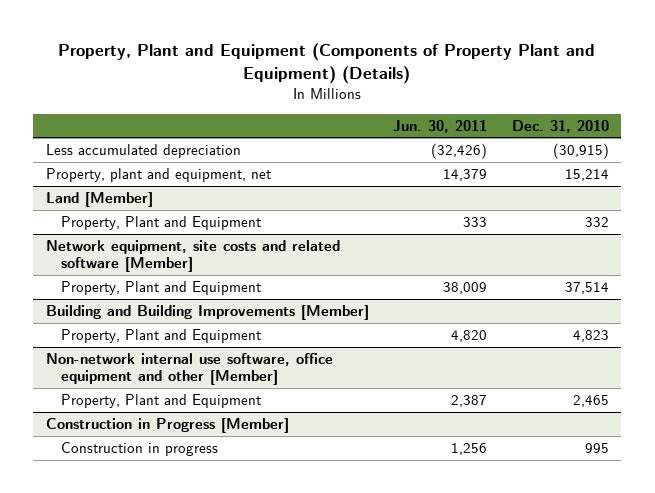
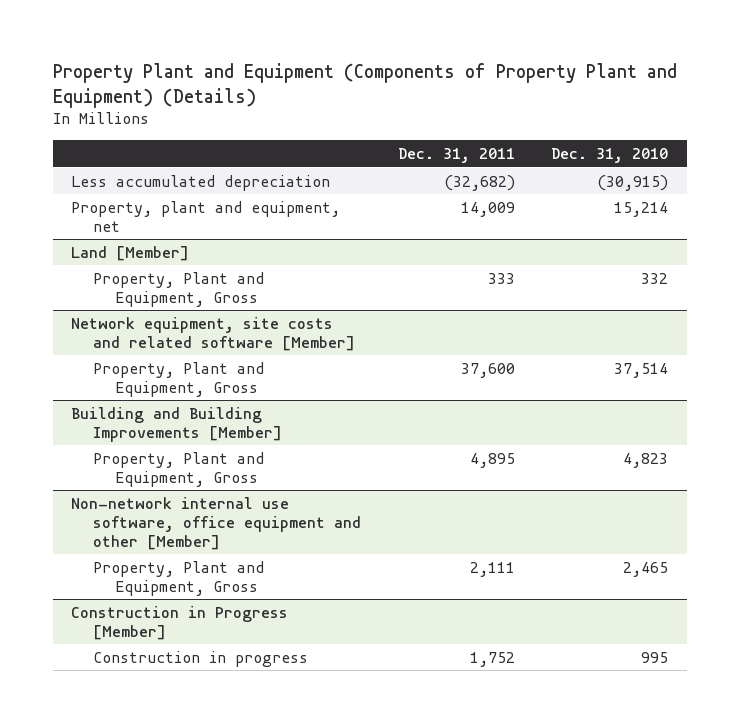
[58,43,596,85] Property, Plant and Equipment (Components of Property Plant and Equipment) (Details) -> [53,62,678,108] Property Plant and Equipment (Components of Property Plant and Equipment) (Details)
[393,119,488,133] Jun. 30, 2011 -> none
none -> [397,147,515,163] Dec. 31, 2011
[60,216,261,231] Property, Plant and Equipment -> [93,271,265,307] Property, Plant and Equipment, Gross
[60,281,261,296] Property, Plant and Equipment -> [93,361,265,397] Property, Plant and Equipment, Gross
[60,329,261,344] Property, Plant and Equipment -> [93,451,265,487] Property, Plant and Equipment, Gross
[60,394,261,409] Property, Plant and Equipment -> [93,560,265,596] Property, Plant and Equipment, Gross

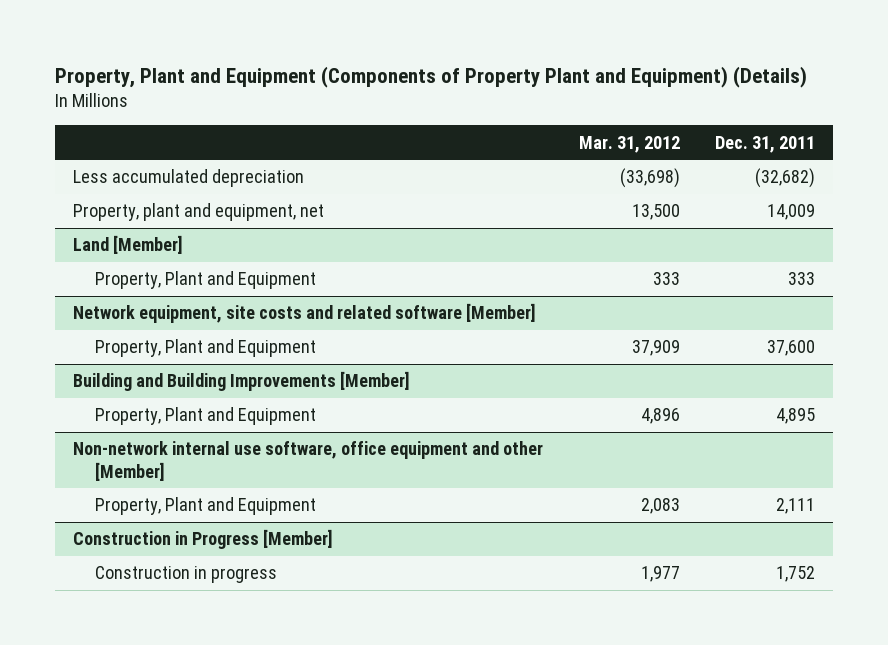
[53,62,678,108] Property Plant and Equipment (Components of Property Plant and Equipment) (Details) -> [55,66,808,89] Property, Plant and Equipment (Components of Property Plant and Equipment) (Details)
[551,147,669,163] Dec. 31, 2010 -> none
none -> [578,135,680,153] Mar. 31, 2012
[93,271,265,307] Property, Plant and Equipment, Gross -> [94,271,316,290] Property, Plant and Equipment
[93,361,265,397] Property, Plant and Equipment, Gross -> [94,339,316,358] Property, Plant and Equipment
[93,451,265,487] Property, Plant and Equipment, Gross -> [94,407,316,426] Property, Plant and Equipment
[93,560,265,596] Property, Plant and Equipment, Gross -> [94,497,316,516] Property, Plant and Equipment

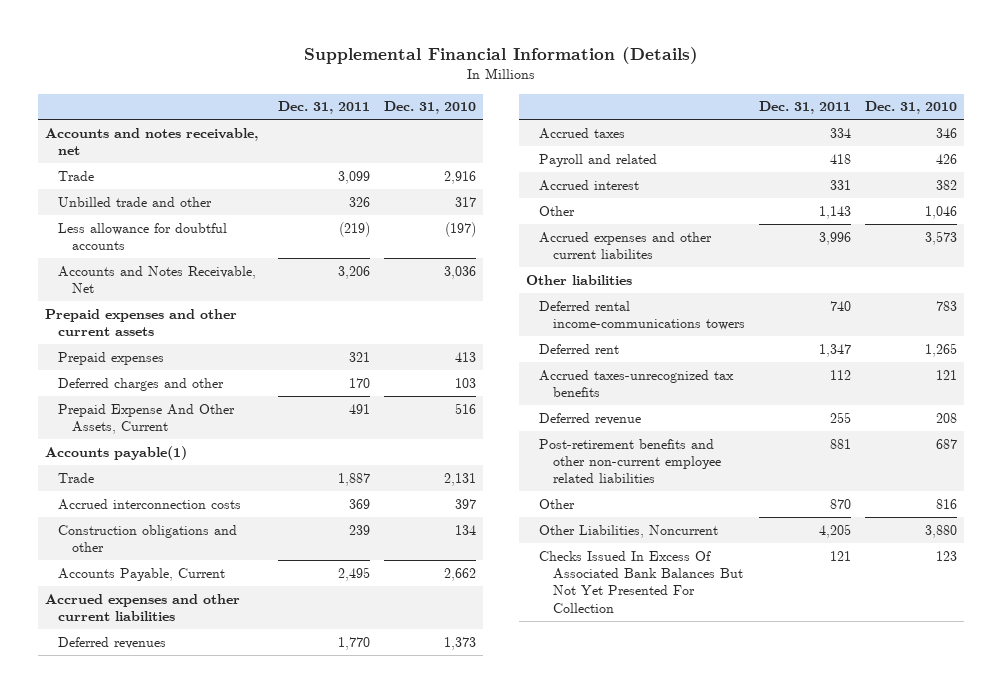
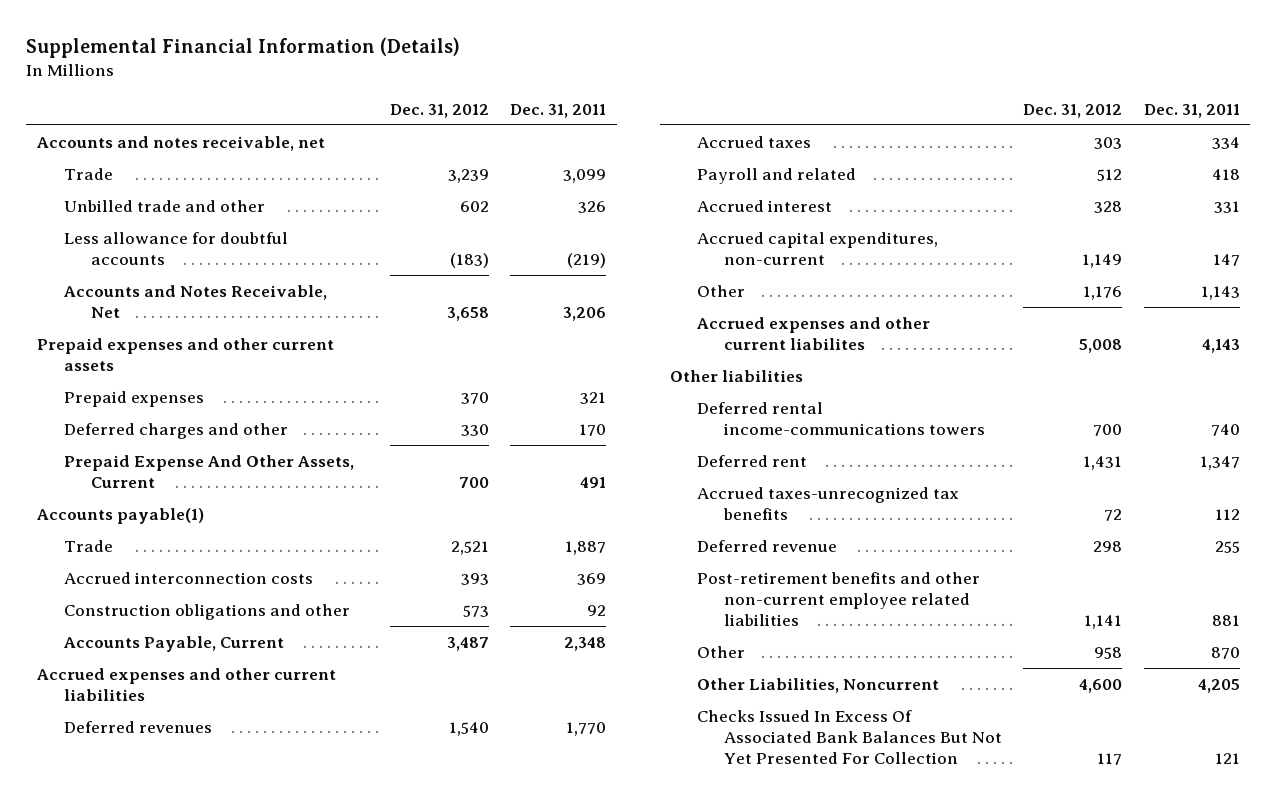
[384,101,477,115] Dec. 31, 2010 -> none
none -> [390,103,490,118] Dec. 31, 2012
[348,524,370,535] 239 -> [587,604,607,616] 92
[337,566,370,581] 2,495 -> [564,636,607,651] 2,348
none -> [697,231,939,265] Accrued capital expenditures, non-current
[818,231,851,245] 3,996 -> [1201,338,1240,353] 4,143

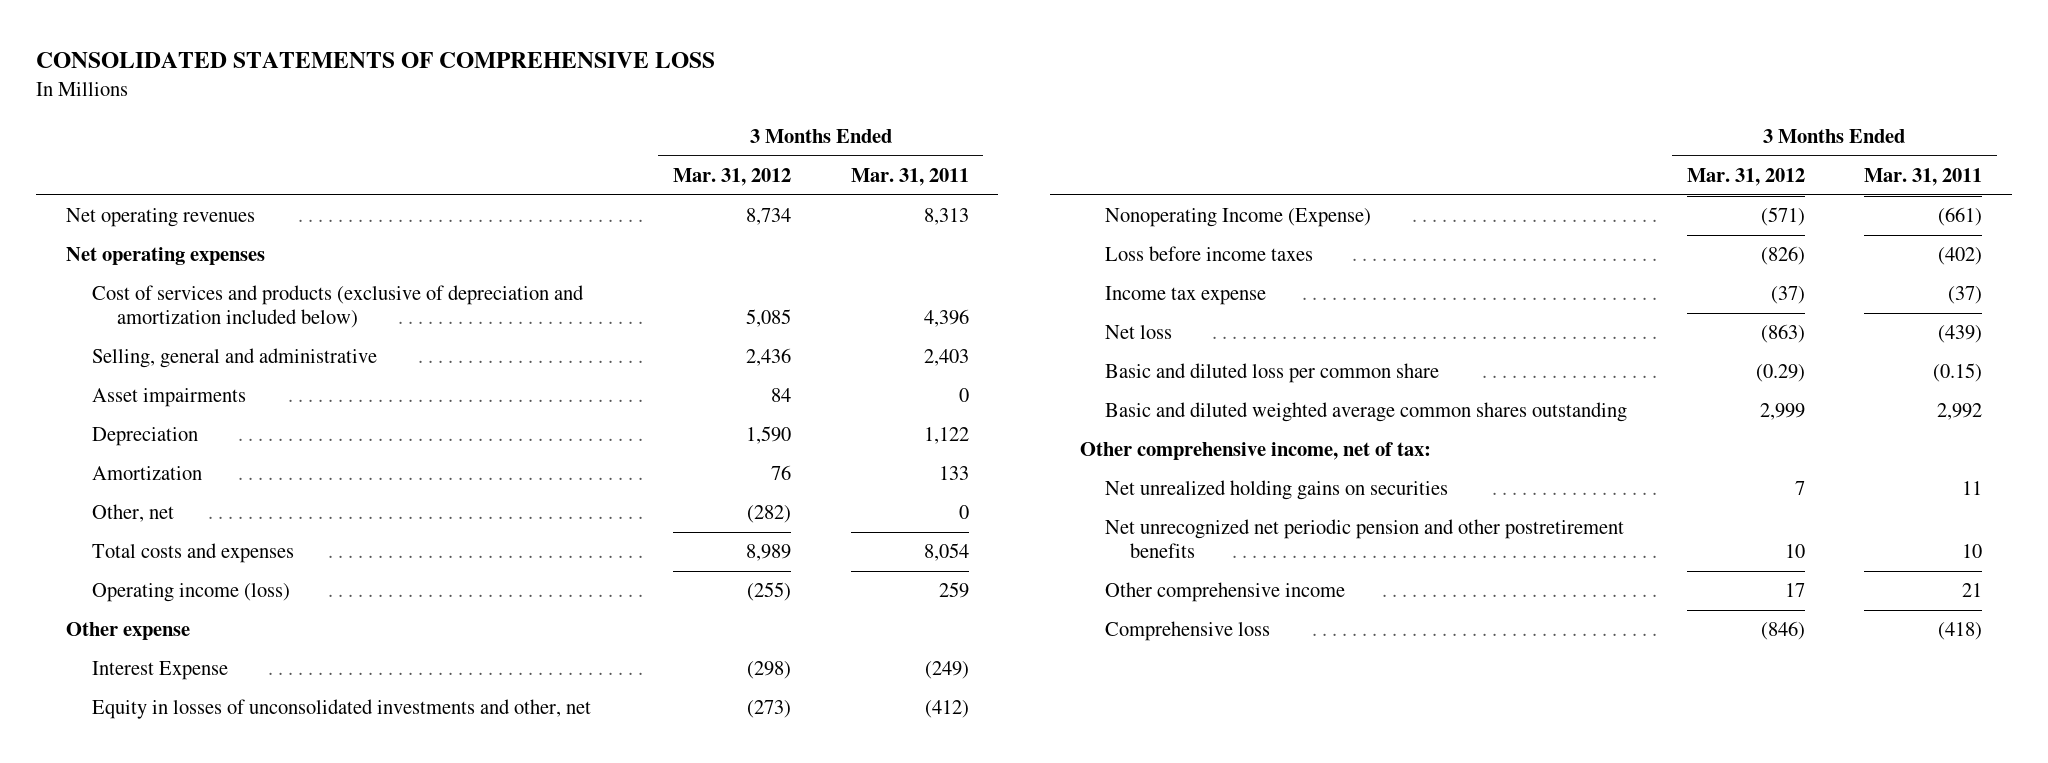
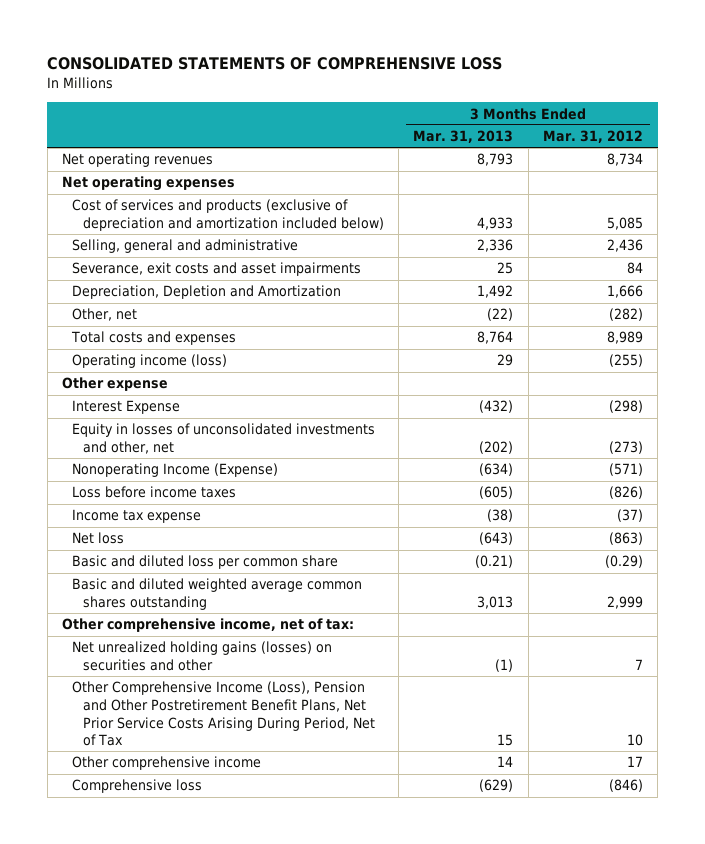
[850,168,969,187] Mar. 31, 2011 -> none
none -> [413,130,514,144] Mar. 31, 2013
[91,388,246,408] Asset impairments -> none
[91,427,198,447] Depreciation -> none
[91,466,202,481] Amortization -> none
none -> [72,262,362,277] Severance, exit costs and asset impairments
none -> [72,285,342,300] Depreciation, Depletion and Amortization
[1105,519,1625,559] Net unrecognized net periodic pension and other postretirement benefits -> none
[1105,480,1449,501] Net unrealized holding gains on securities -> [72,641,333,672] Net unrealized holding gains (losses) on securities and other
none -> [72,681,375,747] Other Comprehensive Income (Loss), Pension and Other Postretirement Benefit Plans, Net Prior Service Costs Arising During Period, Net of Tax

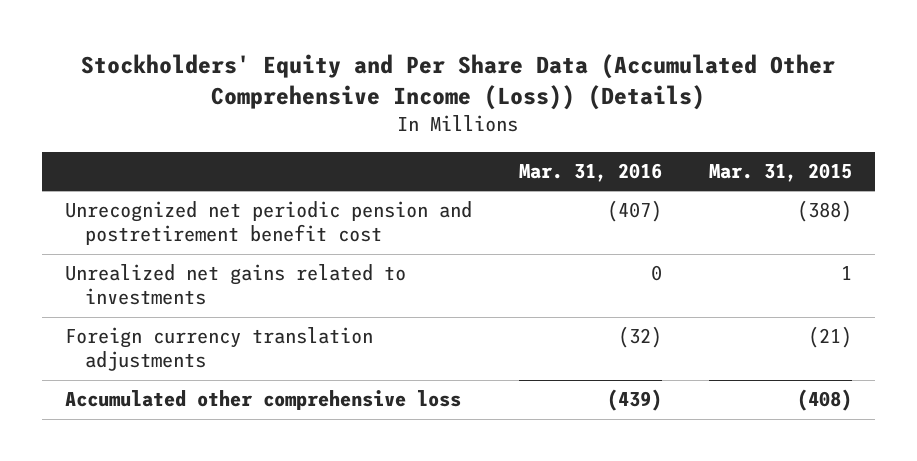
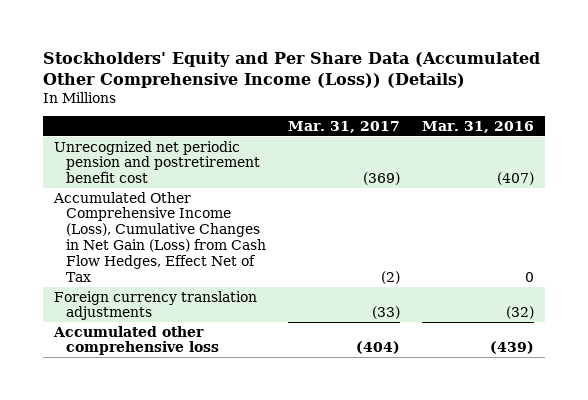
[708,163,852,183] Mar. 31, 2015 -> none
none -> [288,120,401,133] Mar. 31, 2017
[65,264,407,306] Unrealized net gains related to investments -> none
none -> [52,191,267,282] Accumulated Other Comprehensive Income (Loss), Cumulative Changes in Net Gain (Loss) from Cash Flow Hedges, Effect Net of Tax

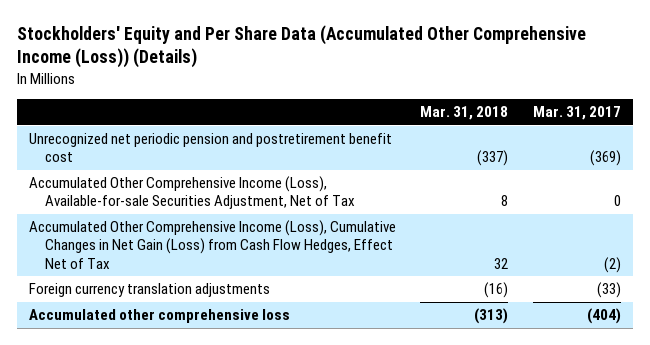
[421,120,534,133] Mar. 31, 2016 -> none
none -> [420,106,509,121] Mar. 31, 2018
none -> [28,176,356,210] Accumulated Other Comprehensive Income (Loss), Available-for-sale Securities Adjustment, Net of Tax

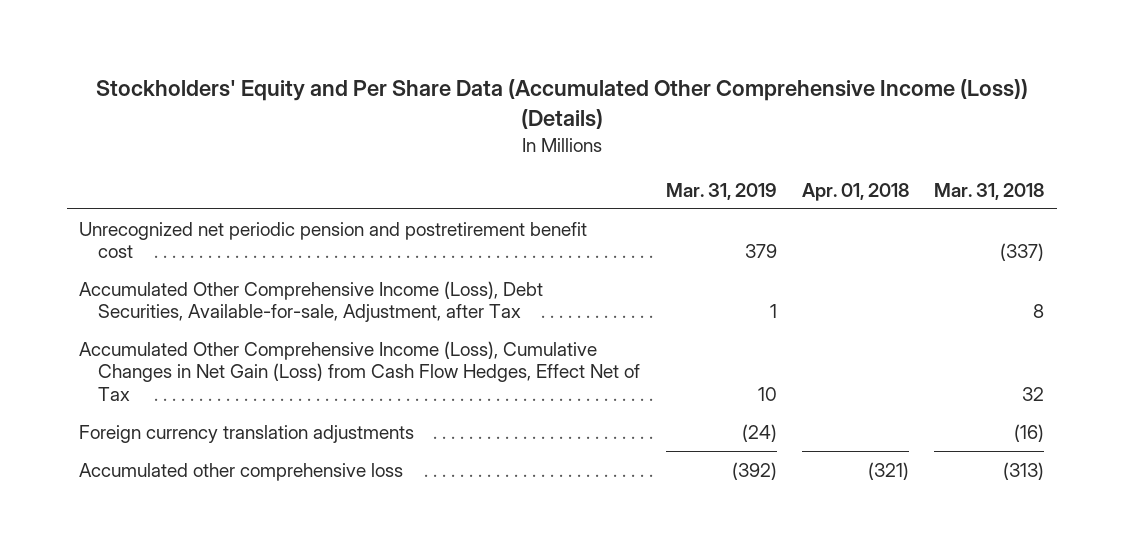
[533,106,622,121] Mar. 31, 2017 -> none
none -> [665,183,777,201] Mar. 31, 2019
none -> [801,183,909,202] Apr. 01, 2018
[28,176,356,210] Accumulated Other Comprehensive Income (Loss), Available-for-sale Securities Adjustment, Net of Tax -> [79,280,544,323] Accumulated Other Comprehensive Income (Loss), Debt Securities, Available-for-sale, Adjustment, after Tax

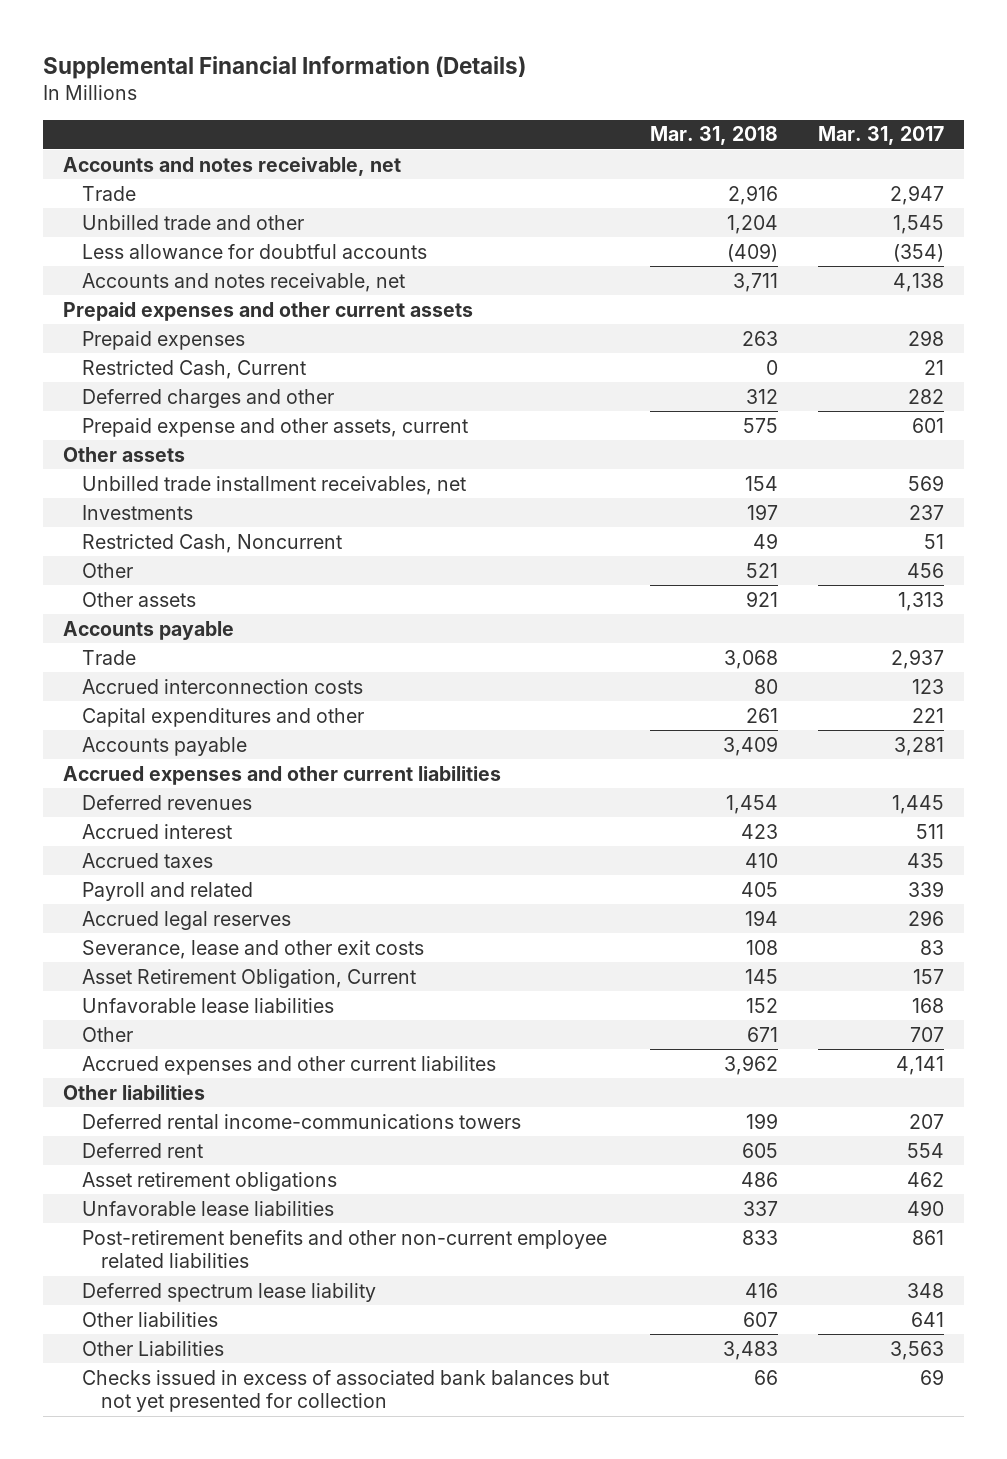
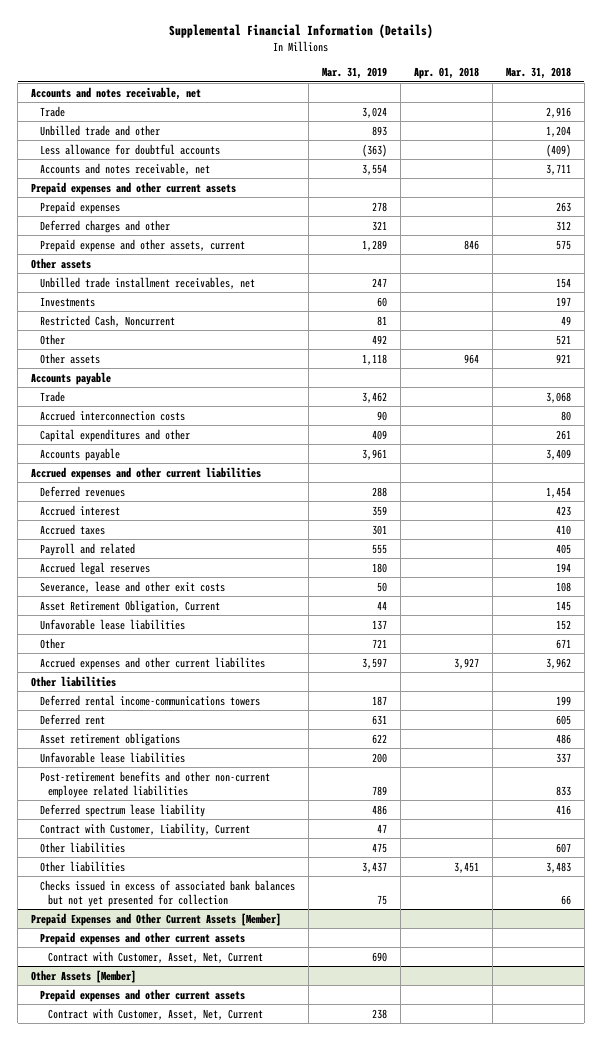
[818,126,945,146] Mar. 31, 2017 -> none
none -> [321,67,387,80] Mar. 31, 2019
none -> [413,67,479,80] Apr. 01, 2018
[82,359,307,379] Restricted Cash, Current -> none
none -> [39,822,250,836] Contract with Customer, Liability, Current
[82,1340,225,1356] Other Liabilities -> [39,860,125,872] Other liabilities
none -> [31,912,282,926] Prepaid Expenses and Other Current Assets [Member]
none -> [39,931,245,945] Prepaid expenses and other current assets
none -> [48,950,264,963] Contract with Customer, Asset, Net, Current
none -> [31,969,137,983] Other Assets [Member]
none -> [39,988,245,1002] Prepaid expenses and other current assets
none -> [48,1007,264,1020] Contract with Customer, Asset, Net, Current

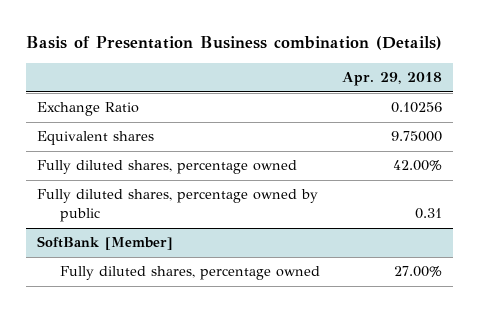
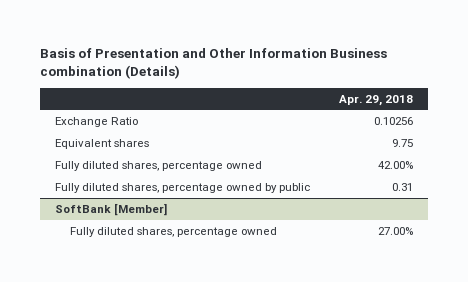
[25,36,442,51] Basis of Presentation Business combination (Details) -> [39,48,387,80] Basis of Presentation and Other Information Business combination (Details)
[390,131,442,143] 9.75000 -> [391,138,413,147] 9.75

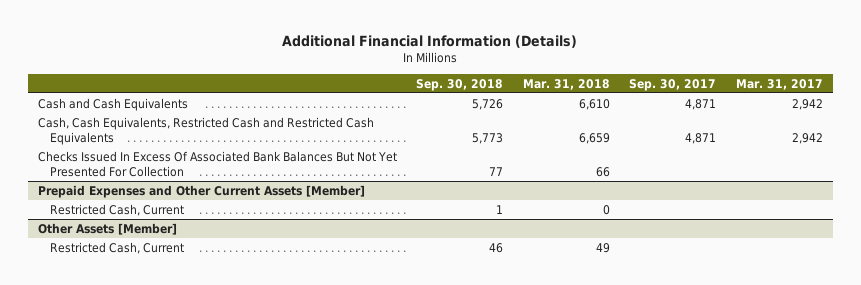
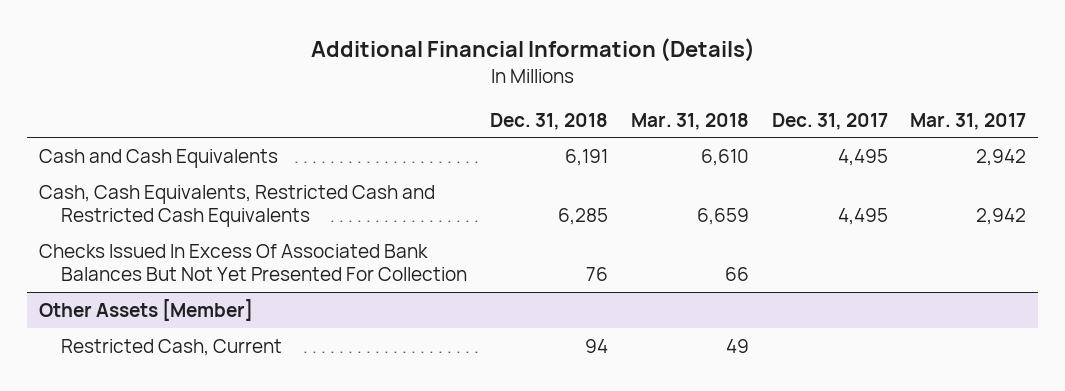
[416,78,504,91] Sep. 30, 2018 -> none
[629,78,717,91] Sep. 30, 2017 -> none
none -> [490,112,609,130] Dec. 31, 2018
none -> [771,112,888,130] Dec. 31, 2017
[37,184,365,198] Prepaid Expenses and Other Current Assets [Member] -> none
[49,203,184,216] Restricted Cash, Current -> none

